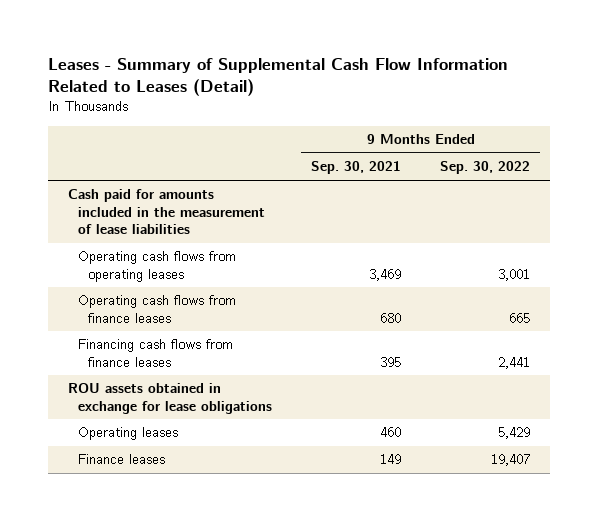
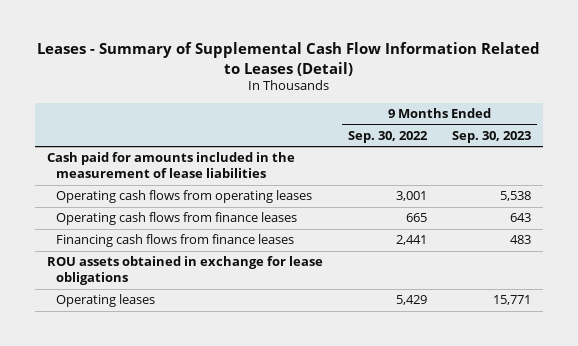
[311,161,402,175] Sep. 30, 2021 -> none
none -> [451,130,531,143] Sep. 30, 2023
[77,454,165,465] Finance leases -> none

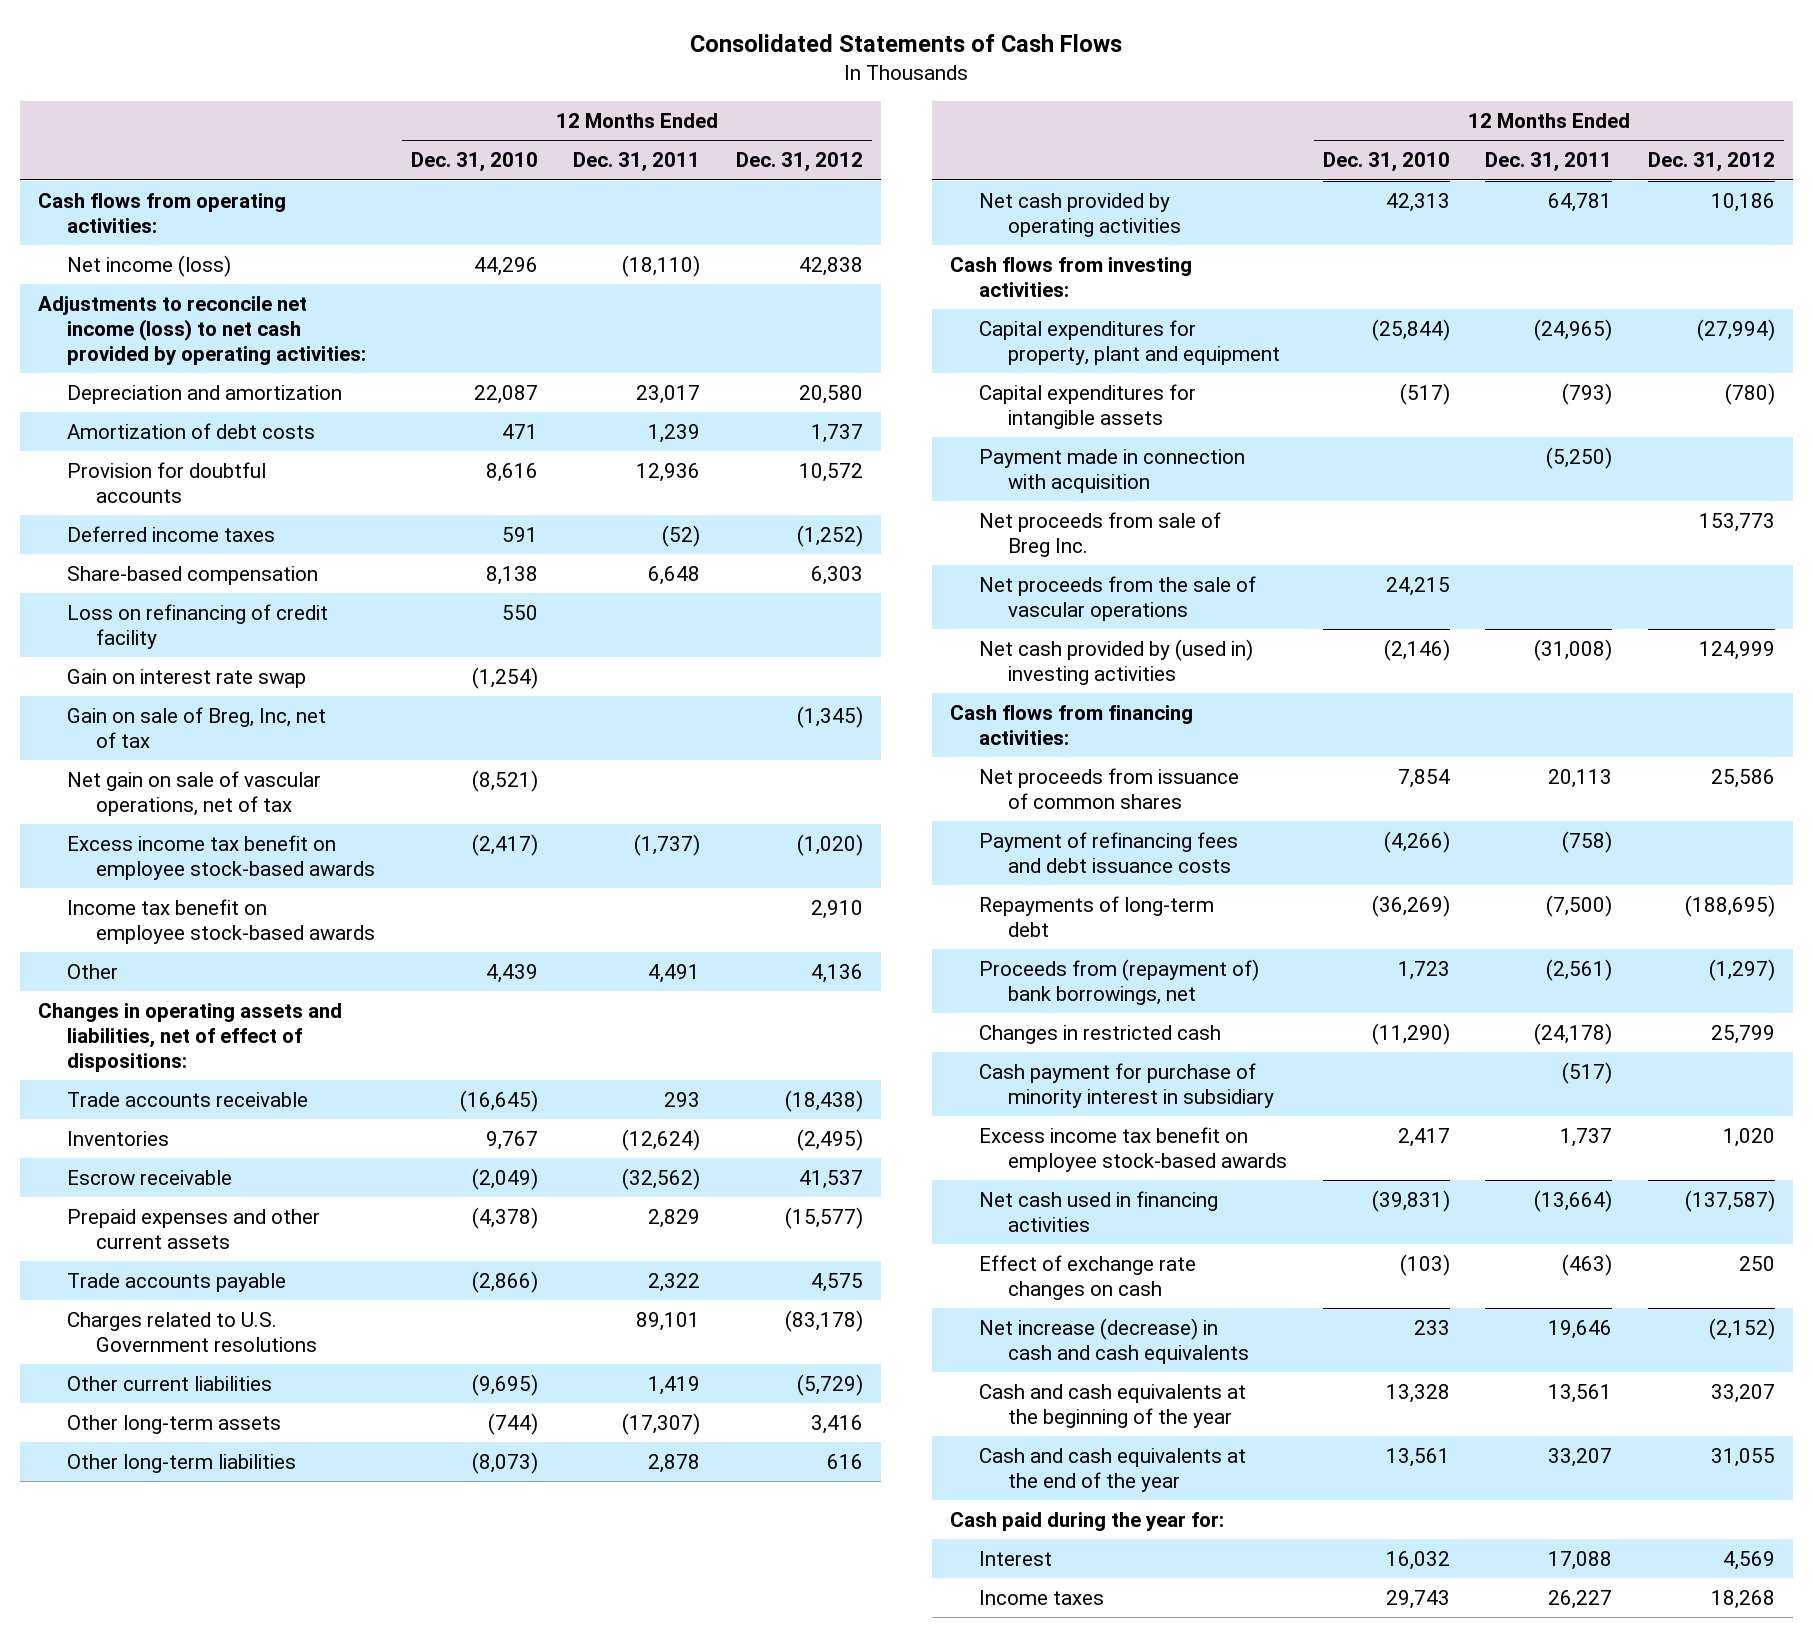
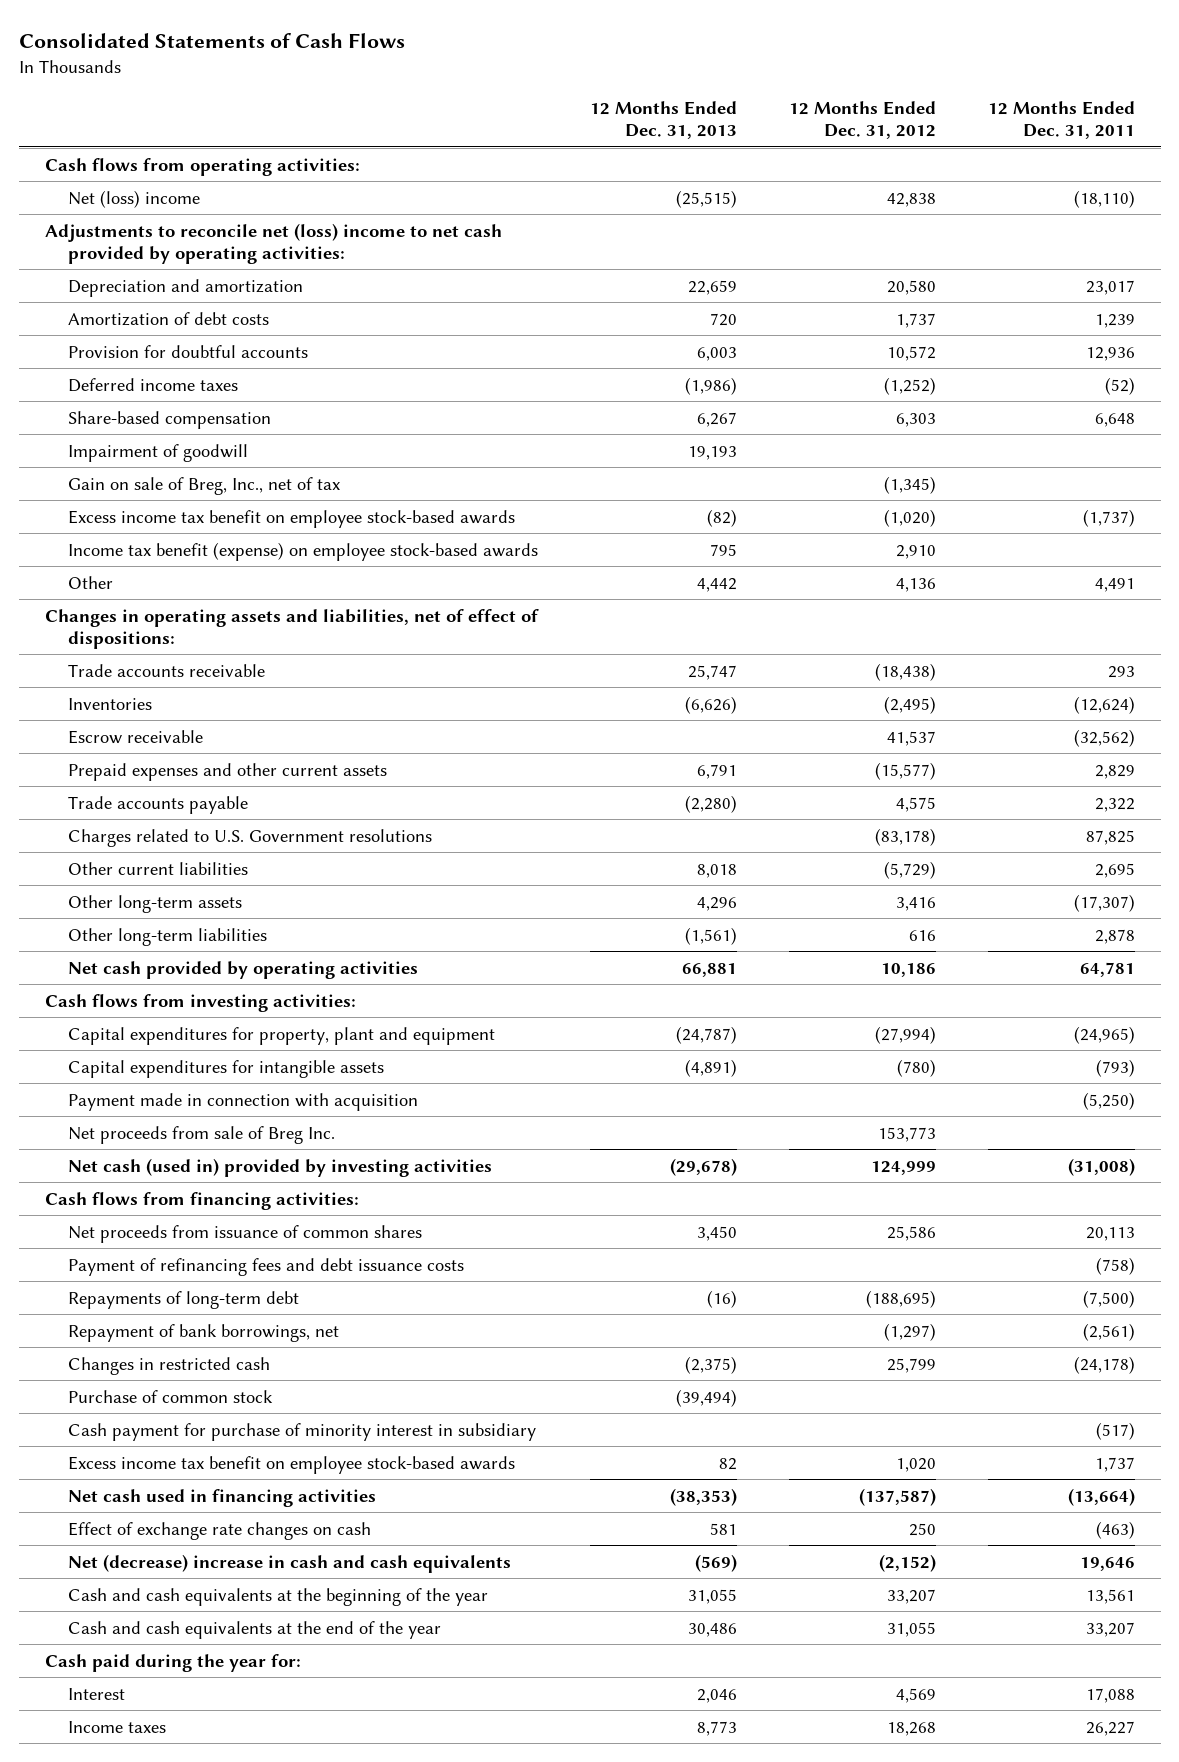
[410,152,538,173] Dec. 31, 2010 -> none
none -> [590,101,738,140] 12 Months Ended Dec. 31, 2013
[67,255,232,278] Net income (loss) -> [68,189,201,208] Net (loss) income
[37,296,367,365] Adjustments to reconcile net income (loss) to net cash provided by operating activities: -> [44,222,502,264] Adjustments to reconcile net (loss) income to net cash provided by operating activities:
[67,604,329,649] Loss on refinancing of credit facility -> none
[67,669,307,689] Gain on interest rate swap -> none
[67,771,322,816] Net gain on sale of vascular operations, net of tax -> none
none -> [68,443,249,462] Impairment of goodwill
[67,707,327,748] Gain on sale of Breg, Inc, net of tax -> [68,476,341,495] Gain on sale of Breg, Inc., net of tax
[67,899,376,944] Income tax benefit on employee stock-based awards -> [68,541,539,561] Income tax benefit (expense) on employee stock-based awards
[636,1312,701,1332] 89,101 -> [1085,829,1135,845] 87,825
[648,1376,701,1396] 1,419 -> [1094,862,1135,878] 2,695
[979,576,1257,621] Net proceeds from the sale of vascular operations -> none
[979,639,1254,685] Net cash provided by (used in) investing activities -> [68,1157,493,1177] Net cash (used in) provided by investing activities
[979,959,1260,1005] Proceeds from (repayment of) bank borrowings, net -> [68,1323,340,1342] Repayment of bank borrowings, net
none -> [68,1389,274,1403] Purchase of common stock
[979,1318,1250,1364] Net increase (decrease) in cash and cash equivalents -> [68,1553,512,1573] Net (decrease) increase in cash and cash equivalents

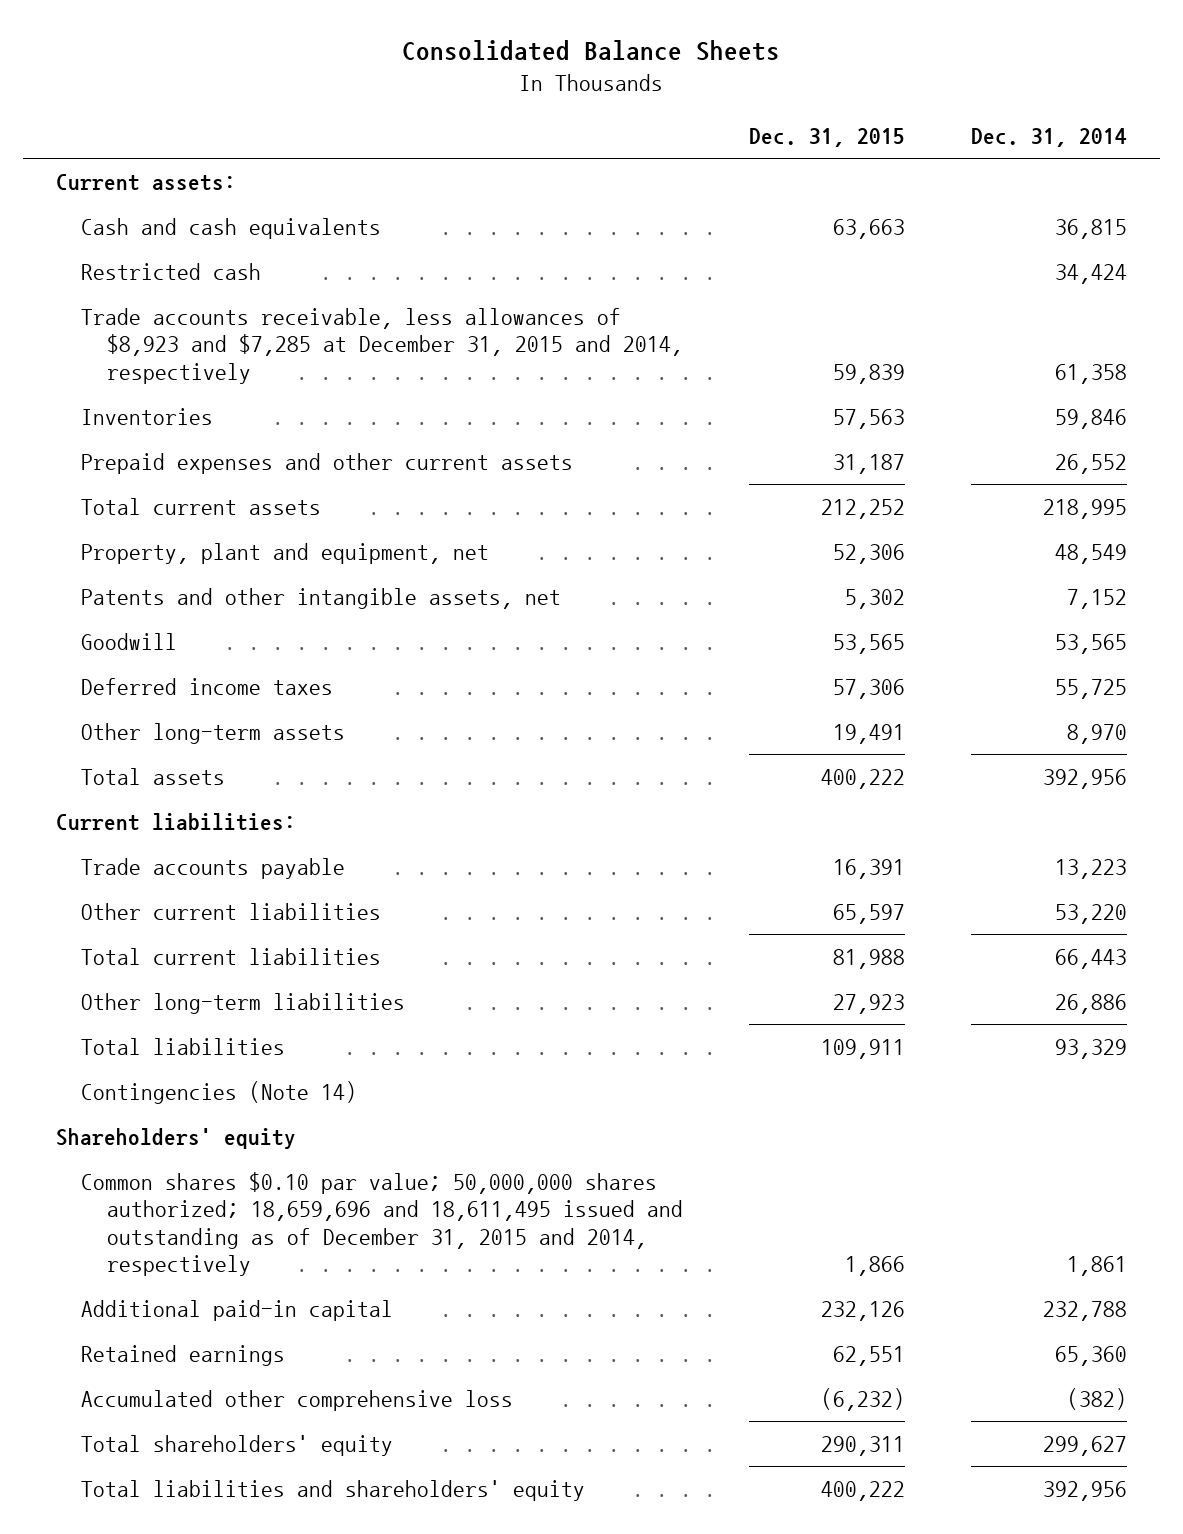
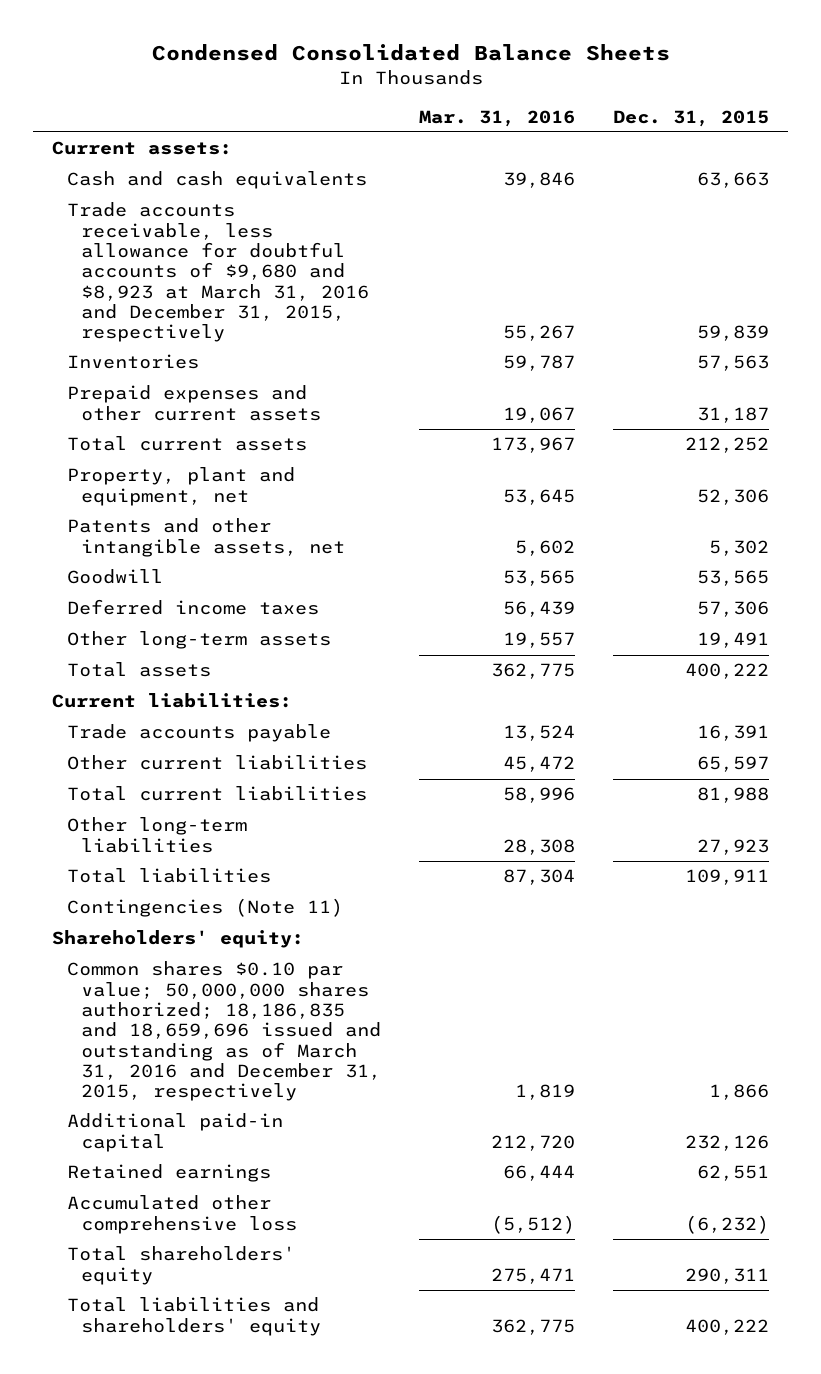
[402,39,781,61] Consolidated Balance Sheets -> [151,44,670,62] Condensed Consolidated Balance Sheets
[970,128,1127,148] Dec. 31, 2014 -> none
none -> [419,109,576,127] Mar. 31, 2016
[81,262,262,280] Restricted cash -> none
[81,307,683,384] Trade accounts receivable, less allowances of $8,923 and $7,285 at December 31, 2015 and 2014, respectively -> [66,202,370,343] Trade accounts receivable, less allowance for doubtful accounts of $9,680 and $8,923 at March 31, 2016 and December 31, 2015, respectively
[81,1080,358,1104] Contingencies (Note 14) -> [66,898,343,918] Contingencies (Note 11)
[55,1127,296,1149] Shareholders' equity -> [52,930,305,949] Shareholders' equity:
[81,1171,683,1277] Common shares $0.10 par value; 50,000,000 shares authorized; 18,659,696 and 18,611,495 issued and outstanding as of December 31, 2015 and 2014, respectively -> [66,961,382,1102] Common shares $0.10 par value; 50,000,000 shares authorized; 18,186,835 and 18,659,696 issued and outstanding as of March 31, 2016 and December 31, 2015, respectively

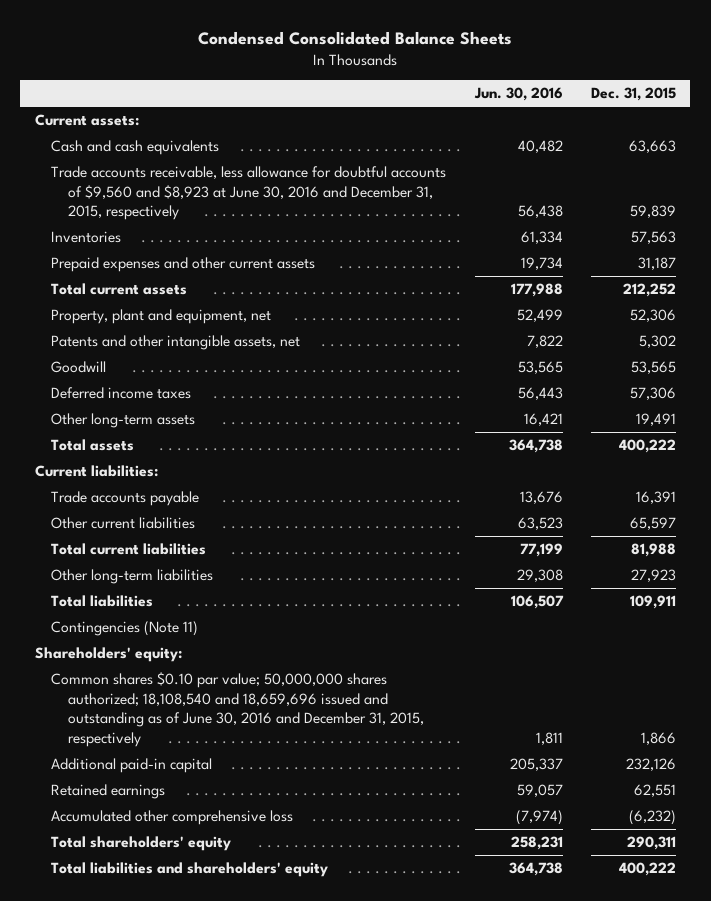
[419,109,576,127] Mar. 31, 2016 -> none
none -> [473,87,563,102] Jun. 30, 2016
[66,202,370,343] Trade accounts receivable, less allowance for doubtful accounts of $9,680 and $8,923 at March 31, 2016 and December 31, 2015, respectively -> [51,165,447,221] Trade accounts receivable, less allowance for doubtful accounts of $9,560 and $8,923 at June 30, 2016 and December 31, 2015, respectively
[66,961,382,1102] Common shares $0.10 par value; 50,000,000 shares authorized; 18,186,835 and 18,659,696 issued and outstanding as of March 31, 2016 and December 31, 2015, respectively -> [51,671,425,747] Common shares $0.10 par value; 50,000,000 shares authorized; 18,108,540 and 18,659,696 issued and outstanding as of June 30, 2016 and December 31, 2015, respectively

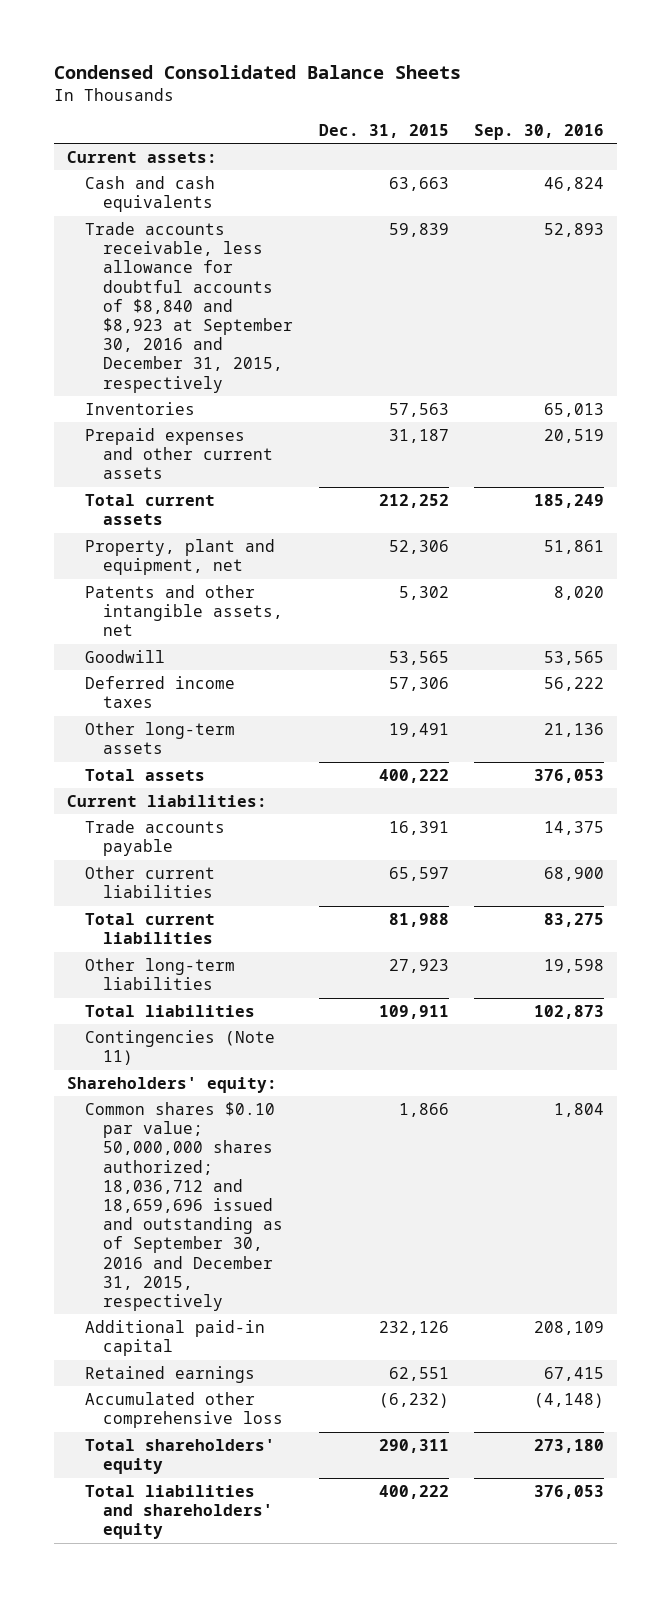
[473,87,563,102] Jun. 30, 2016 -> none
none -> [474,123,605,140] Sep. 30, 2016
[51,165,447,221] Trade accounts receivable, less allowance for doubtful accounts of $9,560 and $8,923 at June 30, 2016 and December 31, 2015, respectively -> [85,222,294,393] Trade accounts receivable, less allowance for doubtful accounts of $8,840 and $8,923 at September 30, 2016 and December 31, 2015, respectively
[51,671,425,747] Common shares $0.10 par value; 50,000,000 shares authorized; 18,108,540 and 18,659,696 issued and outstanding as of June 30, 2016 and December 31, 2015, respectively -> [85,1102,284,1311] Common shares $0.10 par value; 50,000,000 shares authorized; 18,036,712 and 18,659,696 issued and outstanding as of September 30, 2016 and December 31, 2015, respectively

